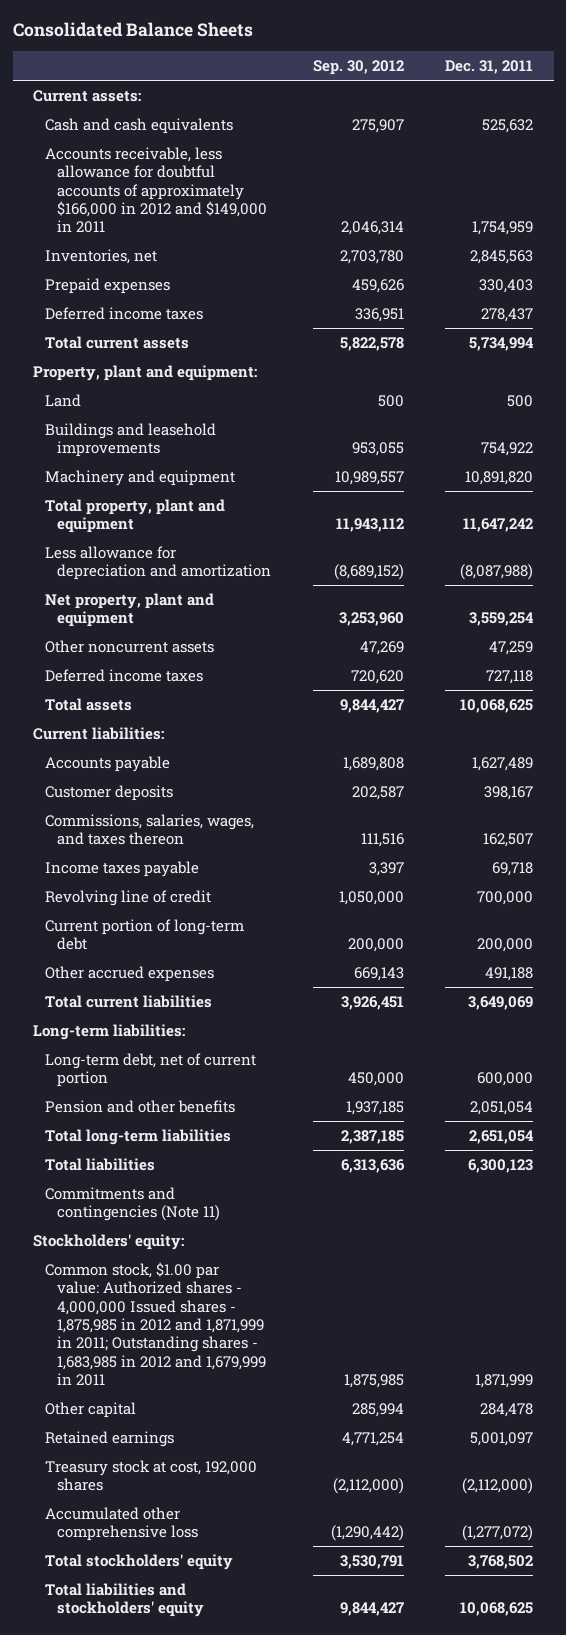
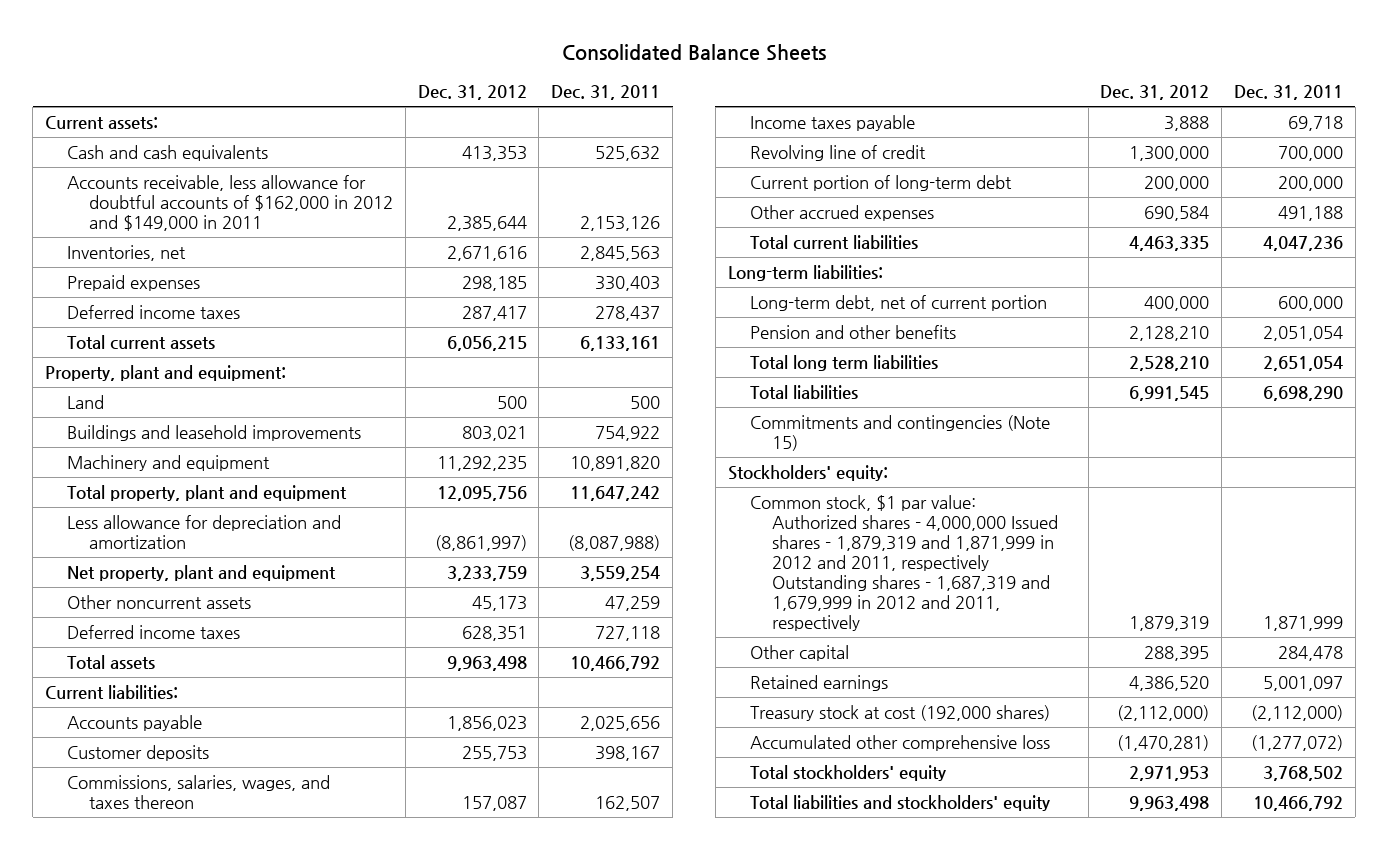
[312,59,404,75] Sep. 30, 2012 -> none
none -> [417,85,527,101] Dec. 31, 2012
[45,146,268,234] Accounts receivable, less allowance for doubtful accounts of approximately $166,000 in 2012 and $149,000 in 2011 -> [66,175,393,231] Accounts receivable, less allowance for doubtful accounts of $162,000 in 2012 and $149,000 in 2011
[472,221,534,236] 1,754,959 -> [580,215,661,231] 2,153,126
[469,336,535,351] 5,734,994 -> [580,336,661,352] 6,133,161
[460,698,534,713] 10,068,625 -> [570,656,661,672] 10,466,792
[472,756,534,771] 1,627,489 -> [580,716,661,732] 2,025,656
[468,995,534,1010] 3,649,069 -> [1263,236,1344,252] 4,047,236
[45,1128,232,1145] Total long-term liabilities -> [749,355,938,372] Total long term liabilities
[468,1158,534,1173] 6,300,123 -> [1263,386,1344,402] 6,698,290
[45,1186,221,1222] Commitments and contingencies (Note 11) -> [749,415,1050,452] Commitments and contingencies (Note 15)
[45,1261,267,1386] Common stock, $1.00 par value: Authorized shares - 4,000,000 Issued shares - 1,875,985 in 2012 and 1,871,999 in 2011; Outstanding shares - 1,683,985 in 2012 and 1,679,999 in 2011 -> [749,495,1058,631] Common stock, $1 par value: Authorized shares - 4,000,000 Issued shares - 1,879,319 and 1,871,999 in 2012 and 2011, respectively Outstanding shares - 1,687,319 and 1,679,999 in 2012 and 2011, respectively
[45,1459,258,1492] Treasury stock at cost, 192,000 shares -> [749,705,1050,722] Treasury stock at cost (192,000 shares)
[460,1602,534,1617] 10,068,625 -> [1253,796,1344,812] 10,466,792

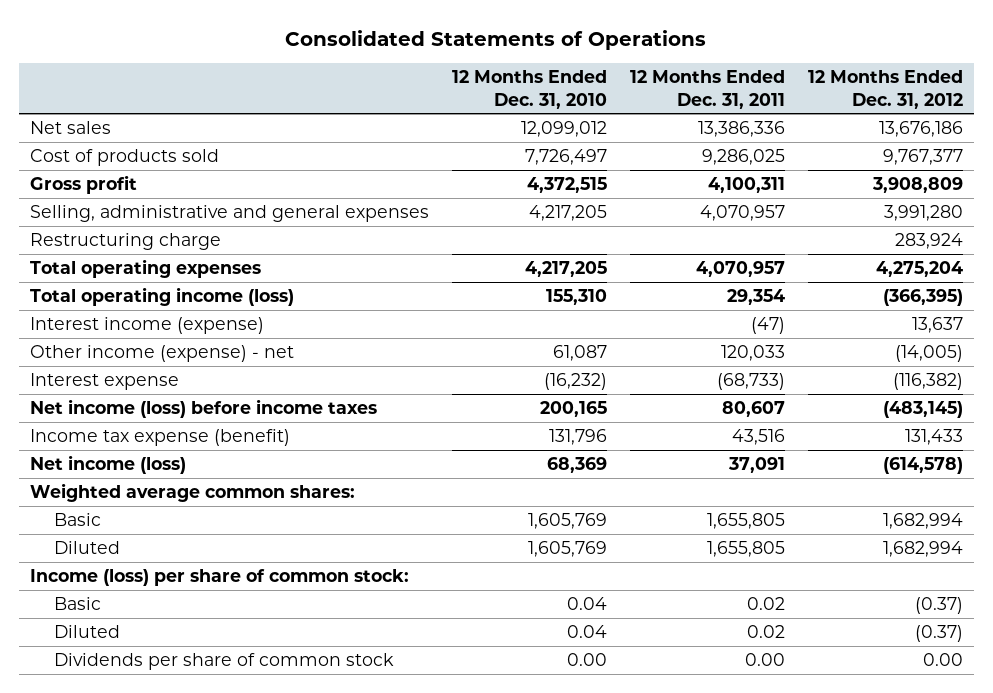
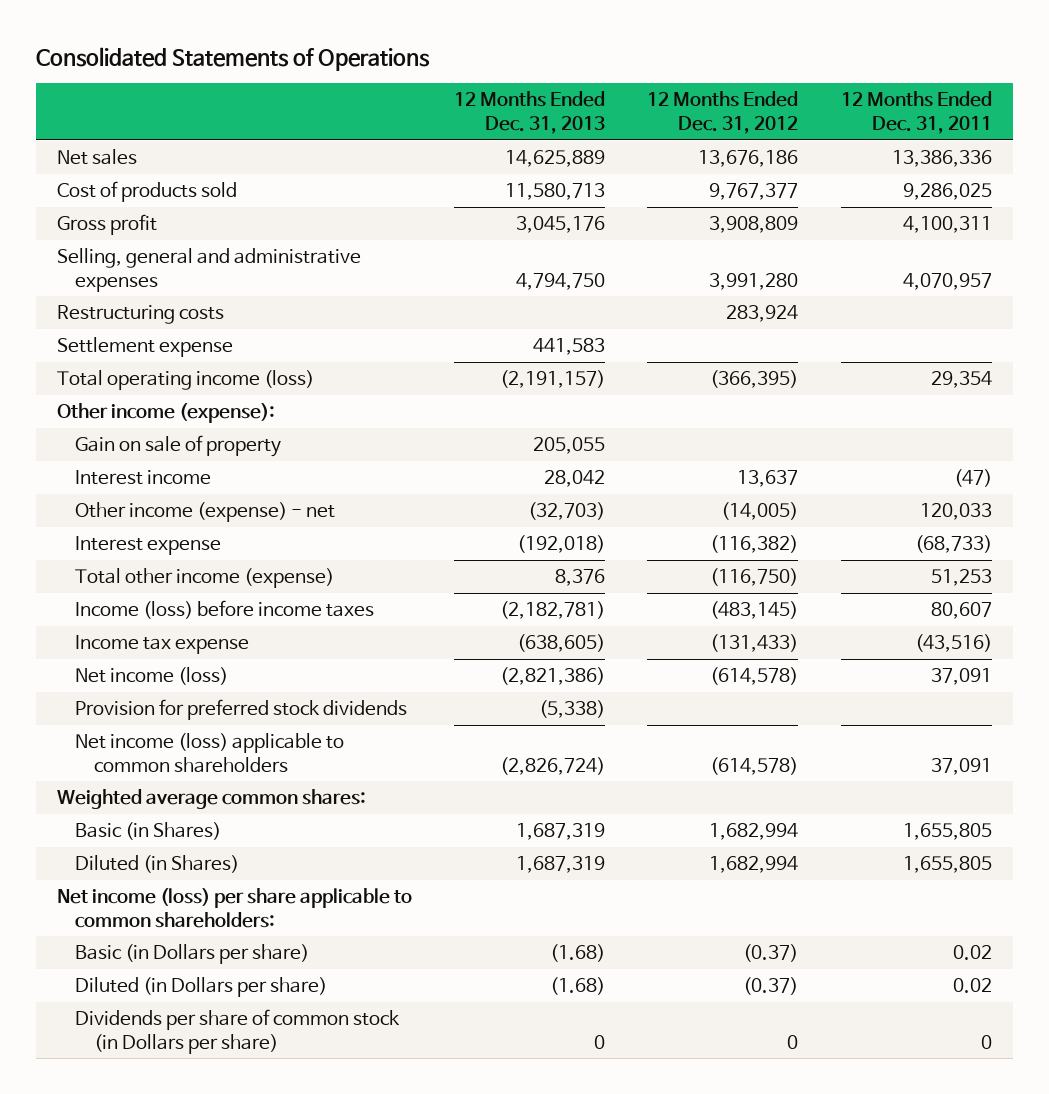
[452,70,608,109] 12 Months Ended Dec. 31, 2010 -> none
none -> [454,91,606,134] 12 Months Ended Dec. 31, 2013
[30,258,262,278] Total operating expenses -> none
[30,204,430,222] Selling, administrative and general expenses -> [56,248,361,292] Selling, general and administrative expenses
[30,232,222,250] Restructuring charge -> [56,305,224,325] Restructuring costs
none -> [56,337,233,358] Settlement expense
none -> [56,403,275,424] Other income (expense):
none -> [75,435,282,458] Gain on sale of property
[30,316,265,334] Interest income (expense) -> [75,470,212,486] Interest income
none -> [75,568,335,589] Total other income (expense)
[30,398,378,418] Net income (loss) before income taxes -> [75,600,375,620] Income (loss) before income taxes
[30,428,291,446] Income tax expense (benefit) -> [75,635,250,655] Income tax expense
[731,428,785,445] 43,516 -> [914,634,992,653] (43,516)
[904,428,963,445] 131,433 -> [710,634,799,653] (131,433)
none -> [75,699,408,721] Provision for preferred stock dividends
none -> [75,733,345,773] Net income (loss) applicable to common shareholders
[30,568,410,586] Income (loss) per share of common stock: -> none
[53,512,101,526] Basic -> [75,822,222,841] Basic (in Shares)
[53,540,120,554] Diluted -> [75,855,240,874] Diluted (in Shares)
none -> [56,888,412,928] Net income (loss) per share applicable to common shareholders:
[53,596,101,610] Basic -> [75,944,310,965] Basic (in Dollars per share)
[53,624,120,638] Diluted -> [75,977,328,998] Diluted (in Dollars per share)
[53,652,394,670] Dividends per share of common stock -> [75,1009,401,1054] Dividends per share of common stock (in Dollars per share)
[744,652,785,666] 0.00 -> [980,1034,992,1049] 0
[922,652,963,666] 0.00 -> [787,1034,799,1049] 0

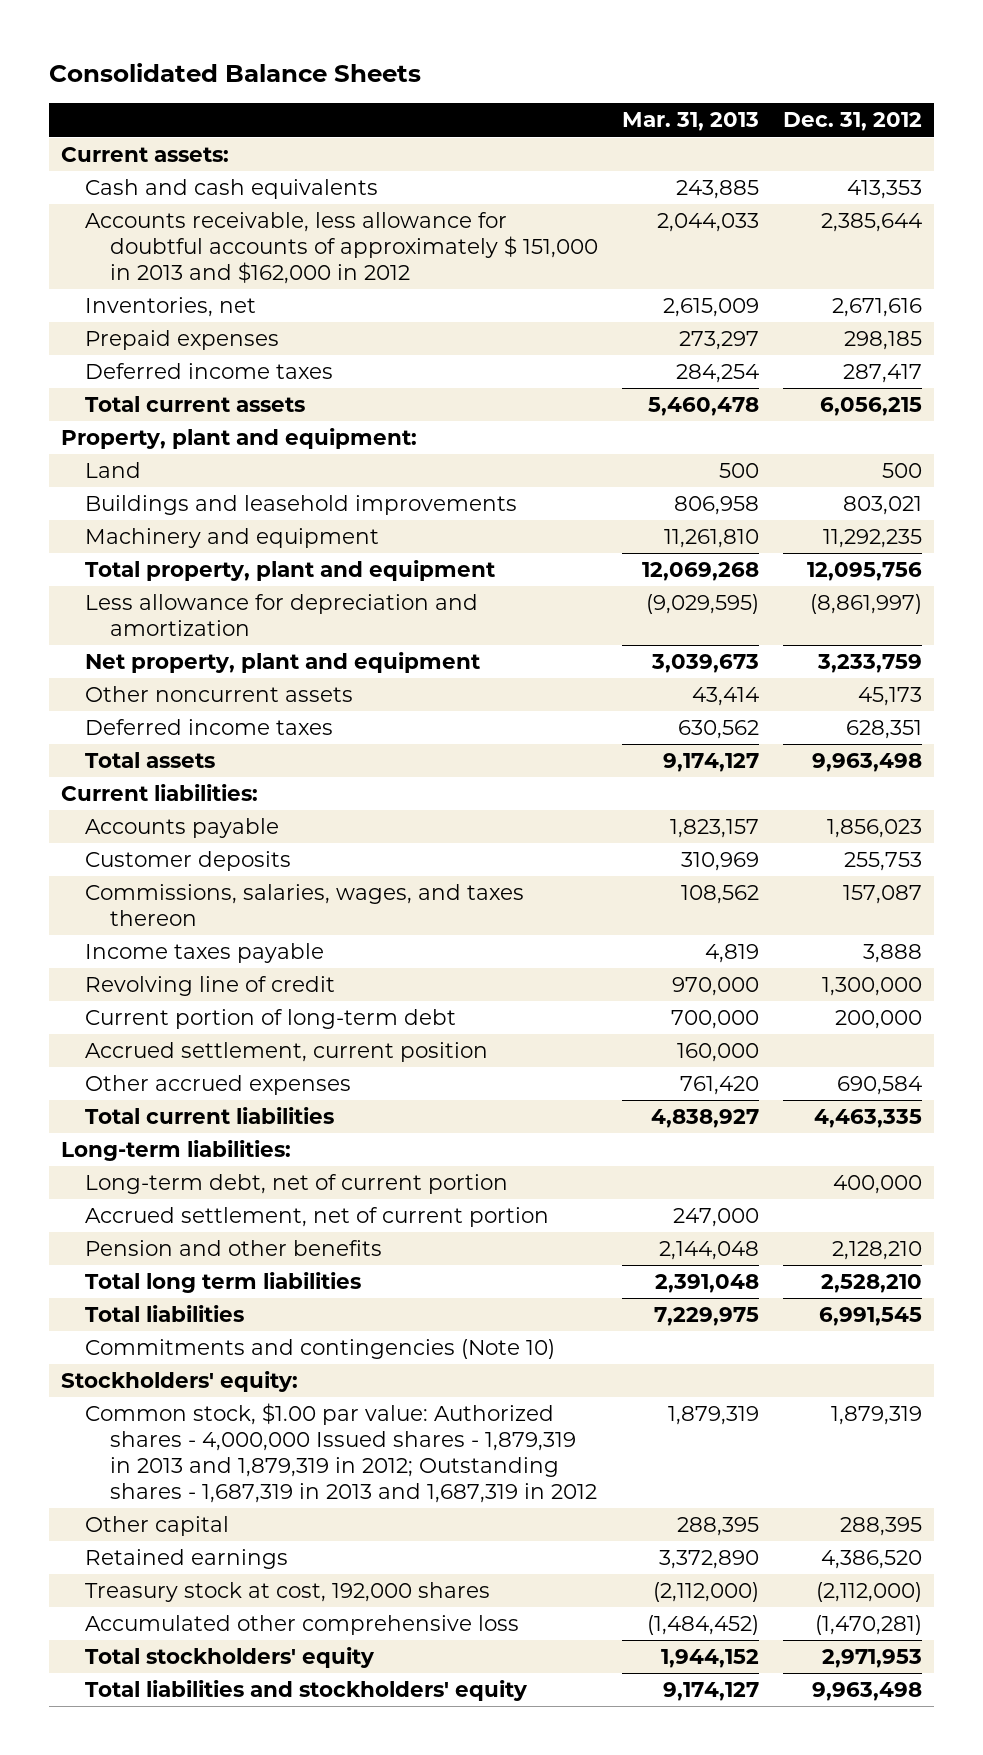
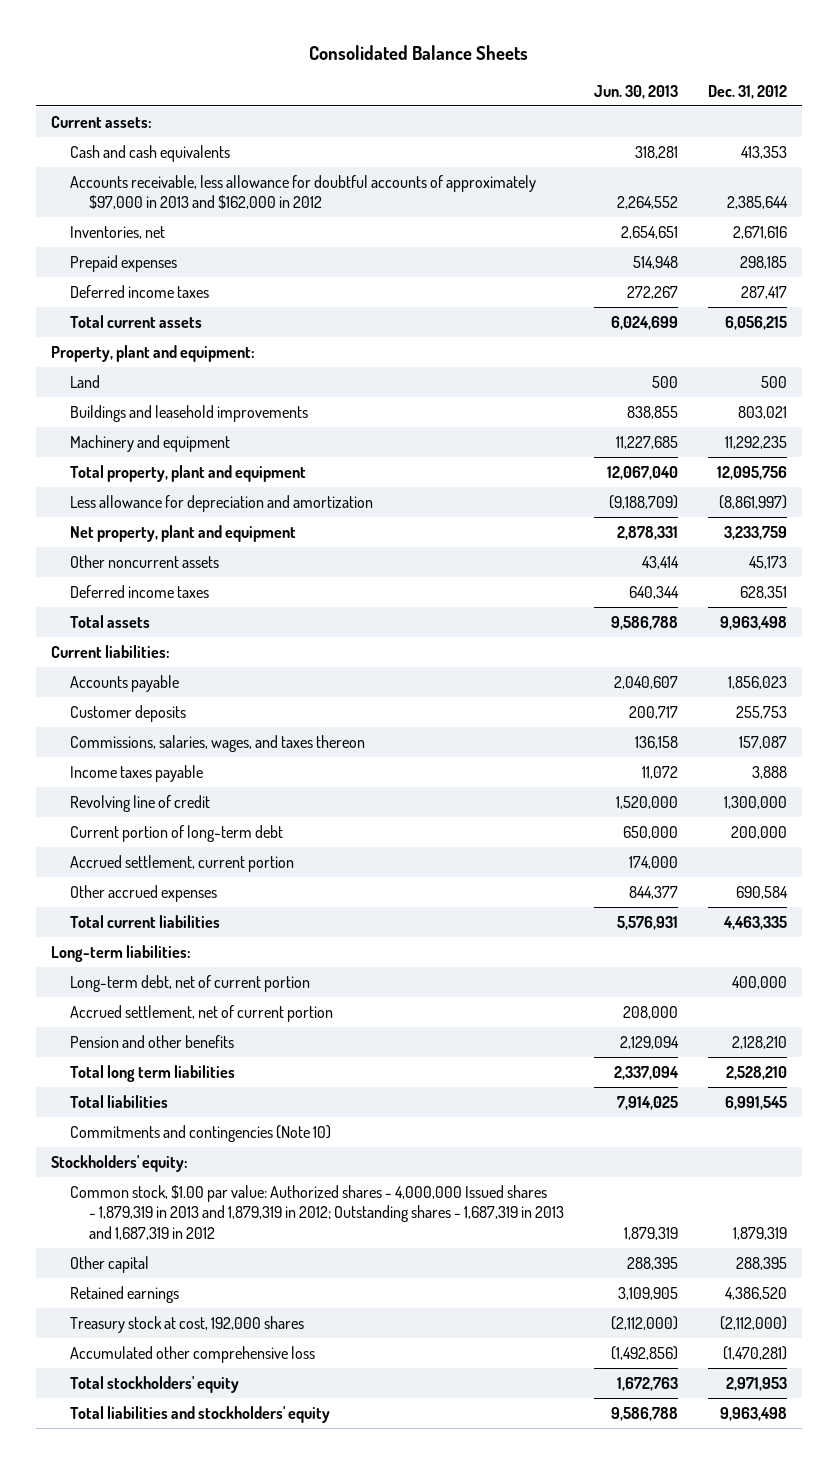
[621,112,759,132] Mar. 31, 2013 -> none
none -> [594,84,679,99] Jun. 30, 2013
[85,212,598,284] Accounts receivable, less allowance for doubtful accounts of approximately $ 151,000 in 2013 and $162,000 in 2012 -> [70,174,537,210] Accounts receivable, less allowance for doubtful accounts of approximately $97,000 in 2013 and $162,000 in 2012
[85,1042,489,1063] Accrued settlement, current position -> [70,854,295,872] Accrued settlement, current portion

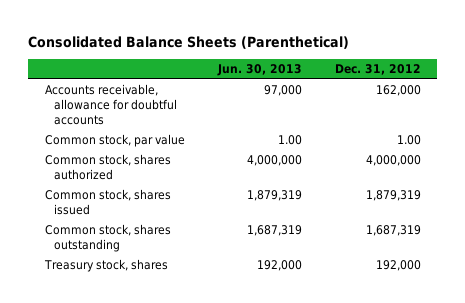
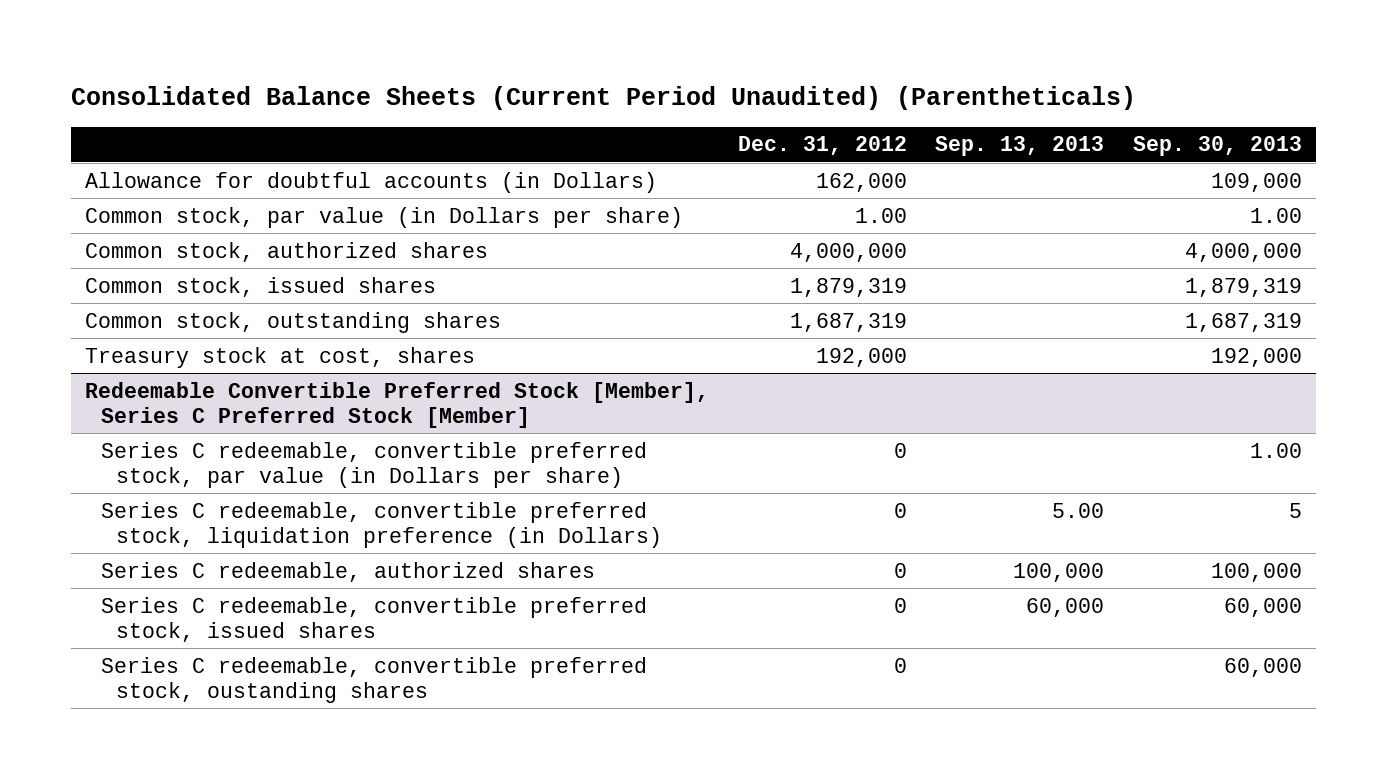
[28,35,350,49] Consolidated Balance Sheets (Parenthetical) -> [71,85,1137,110] Consolidated Balance Sheets (Current Period Unaudited) (Parentheticals)
[216,64,302,77] Jun. 30, 2013 -> none
none -> [935,136,1105,157] Sep. 13, 2013
none -> [1133,136,1303,157] Sep. 30, 2013
[44,84,178,126] Accounts receivable, allowance for doubtful accounts -> [85,171,658,193] Allowance for doubtful accounts (in Dollars)
[44,134,185,148] Common stock, par value -> [85,206,684,228] Common stock, par value (in Dollars per share)
[44,154,171,181] Common stock, shares authorized -> [85,241,489,262] Common stock, authorized shares
[44,189,171,216] Common stock, shares issued -> [85,276,437,297] Common stock, issued shares
[44,224,171,253] Common stock, shares outstanding -> [85,311,502,333] Common stock, outstanding shares
[43,259,168,273] Treasury stock, shares -> [85,346,476,368] Treasury stock at cost, shares
none -> [85,381,710,428] Redeemable Convertible Preferred Stock [Member], Series C Preferred Stock [Member]
none -> [100,441,647,488] Series C redeemable, convertible preferred stock, par value (in Dollars per share)
none -> [100,501,663,548] Series C redeemable, convertible preferred stock, liquidation preference (in Dollars)
none -> [100,561,595,582] Series C redeemable, authorized shares
none -> [100,596,647,642] Series C redeemable, convertible preferred stock, issued shares
none -> [100,656,647,703] Series C redeemable, convertible preferred stock, oustanding shares

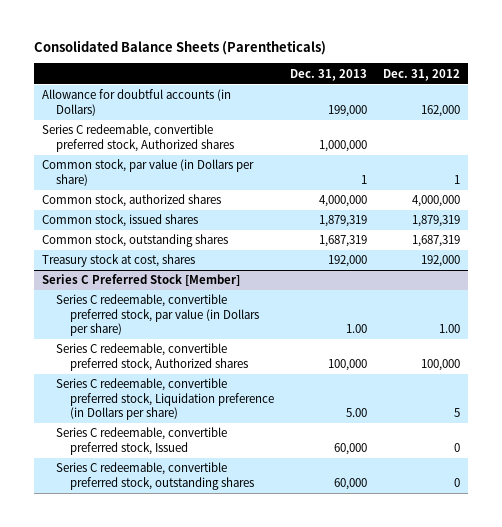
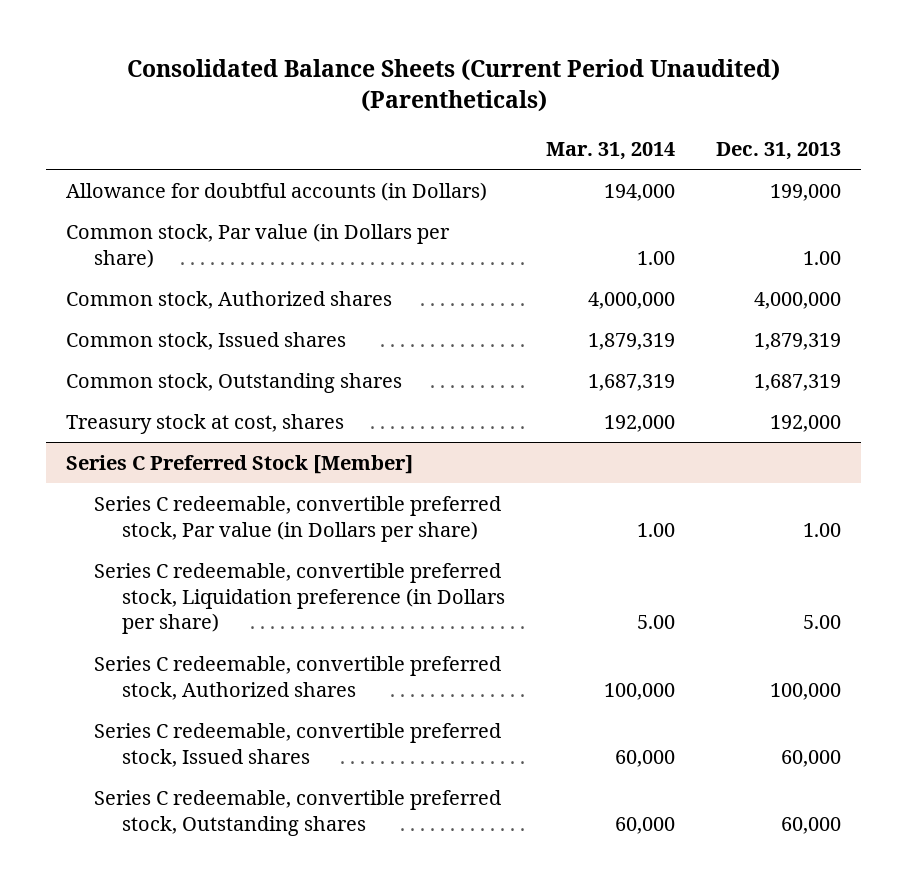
[34,39,327,55] Consolidated Balance Sheets (Parentheticals) -> [126,58,780,112] Consolidated Balance Sheets (Current Period Unaudited) (Parentheticals)
[382,68,460,81] Dec. 31, 2012 -> none
none -> [545,141,675,160] Mar. 31, 2014
[42,124,235,152] Series C redeemable, convertible preferred stock, Authorized shares -> none
[42,159,255,186] Common stock, par value (in Dollars per share) -> [66,222,451,268] Common stock, Par value (in Dollars per share)
[360,174,367,184] 1 -> [802,250,841,265] 1.00
[42,194,222,208] Common stock, authorized shares -> [66,290,393,309] Common stock, Authorized shares
[42,214,199,228] Common stock, issued shares -> [66,331,347,350] Common stock, Issued shares
[42,234,229,248] Common stock, outstanding shares -> [66,372,403,393] Common stock, Outstanding shares
[56,294,260,337] Series C redeemable, convertible preferred stock, par value (in Dollars per share) -> [94,495,502,542] Series C redeemable, convertible preferred stock, Par value (in Dollars per share)
[56,343,249,371] Series C redeemable, convertible preferred stock, Authorized shares -> [94,655,502,700] Series C redeemable, convertible preferred stock, Authorized shares
[56,427,228,455] Series C redeemable, convertible preferred stock, Issued -> [94,722,502,767] Series C redeemable, convertible preferred stock, Issued shares
[56,462,255,490] Series C redeemable, convertible preferred stock, outstanding shares -> [94,789,502,836] Series C redeemable, convertible preferred stock, Outstanding shares

